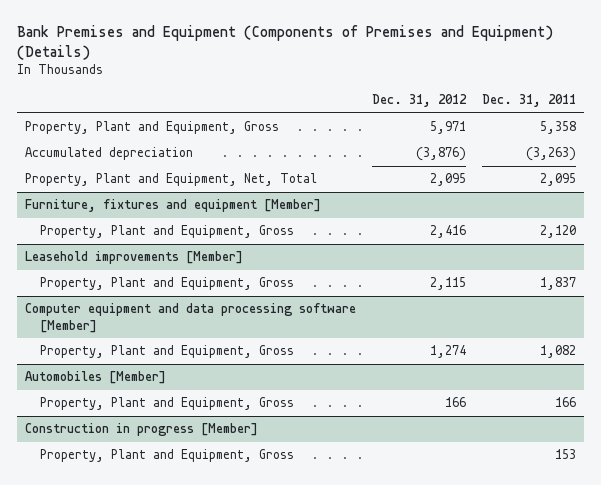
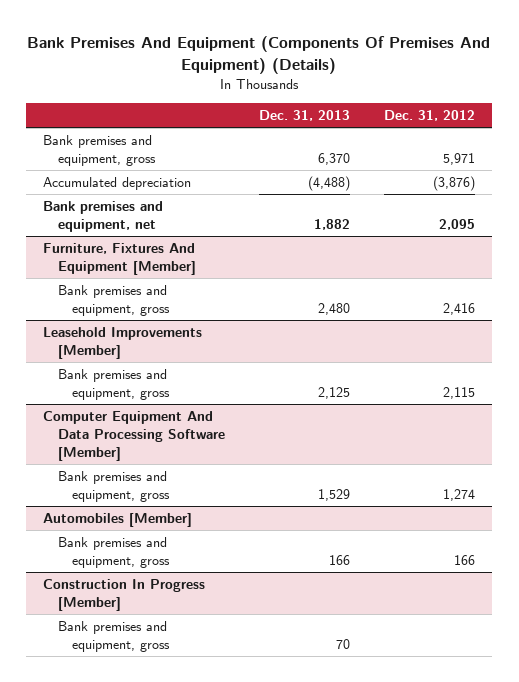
[17,25,554,60] Bank Premises and Equipment (Components of Premises and Equipment) (Details) -> [27,35,491,74] Bank Premises And Equipment (Components Of Premises And Equipment) (Details)
[482,94,577,108] Dec. 31, 2011 -> none
none -> [259,110,351,122] Dec. 31, 2013
[25,121,280,135] Property, Plant and Equipment, Gross -> [43,135,156,167] Bank premises and equipment, gross
[25,173,318,187] Property, Plant and Equipment, Net, Total -> [43,201,164,233] Bank premises and equipment, net
[25,199,322,213] Furniture, fixtures and equipment [Member] -> [43,243,196,276] Furniture, Fixtures And Equipment [Member]
[40,225,295,239] Property, Plant and Equipment, Gross -> [57,285,171,317] Bank premises and equipment, gross
[25,251,244,265] Leasehold improvements [Member] -> [43,327,203,360] Leasehold Improvements [Member]
[40,277,295,291] Property, Plant and Equipment, Gross -> [57,369,171,401] Bank premises and equipment, gross
[25,303,357,333] Computer equipment and data processing software [Member] -> [43,411,225,462] Computer Equipment And Data Processing Software [Member]
[40,345,295,359] Property, Plant and Equipment, Gross -> [57,471,171,503] Bank premises and equipment, gross
[40,397,295,411] Property, Plant and Equipment, Gross -> [57,537,171,569] Bank premises and equipment, gross
[25,423,259,437] Construction in progress [Member] -> [43,579,206,612] Construction In Progress [Member]
[40,449,295,463] Property, Plant and Equipment, Gross -> [57,621,171,653] Bank premises and equipment, gross

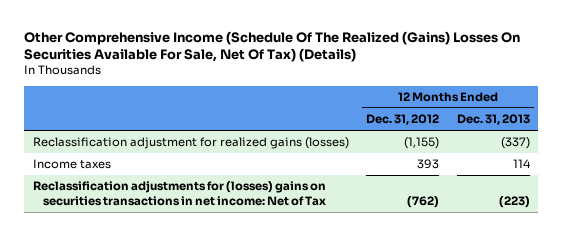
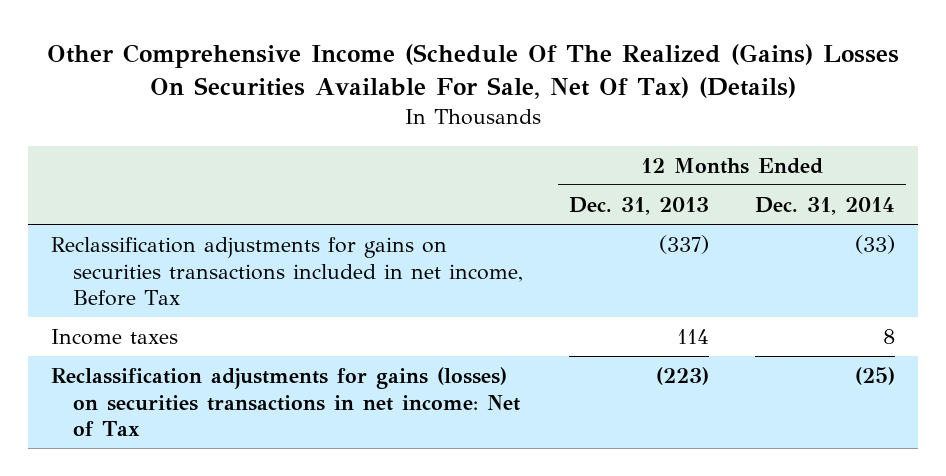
[366,114,440,126] Dec. 31, 2012 -> none
none -> [754,197,895,216] Dec. 31, 2014
[32,137,349,150] Reclassification adjustment for realized gains (losses) -> [51,237,524,307] Reclassification adjustments for gains on securities transactions included in net income, Before Tax
[32,181,327,206] Reclassification adjustments for (losses) gains on securities transactions in net income: Net of Tax -> [51,367,521,437] Reclassification adjustments for gains (losses) on securities transactions in net income: Net of Tax

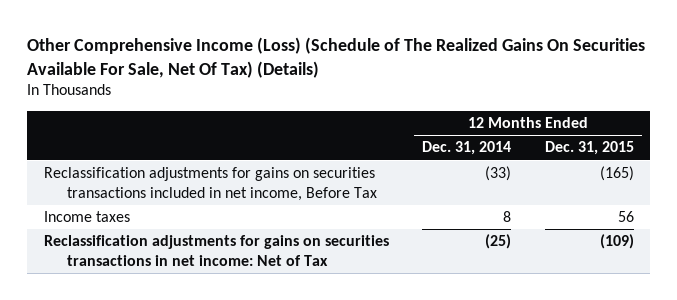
[47,43,900,100] Other Comprehensive Income (Schedule Of The Realized (Gains) Losses On Securities Available For Sale, Net Of Tax) (Details) -> [27,36,646,78] Other Comprehensive Income (Loss) (Schedule of The Realized Gains On Securities Available For Sale, Net Of Tax) (Details)
[569,197,710,216] Dec. 31, 2013 -> none
none -> [544,141,634,156] Dec. 31, 2015
[51,367,521,437] Reclassification adjustments for gains (losses) on securities transactions in net income: Net of Tax -> [43,235,389,266] Reclassification adjustments for gains on securities transactions in net income: Net of Tax

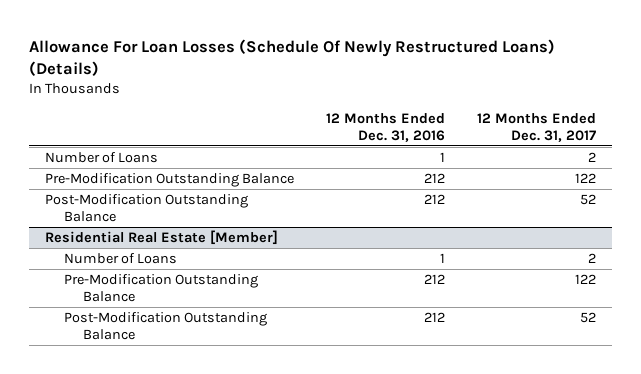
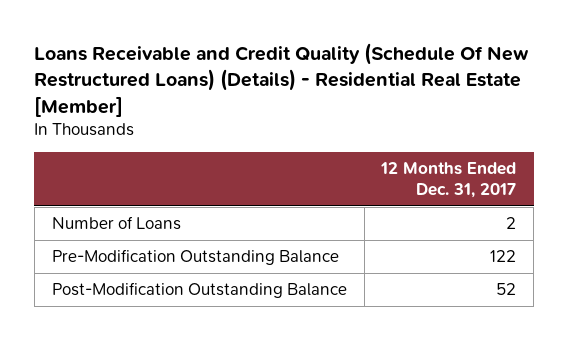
[29,38,556,76] Allowance For Loan Losses (Schedule Of Newly Restructured Loans) (Details) -> [34,43,530,117] Loans Receivable and Credit Quality (Schedule Of New Restructured Loans) (Details) - Residential Real Estate [Member]
[325,112,445,142] 12 Months Ended Dec. 31, 2016 -> none
[45,230,279,246] Residential Real Estate [Member] -> none
[64,253,178,265] Number of Loans -> none
[64,274,259,303] Pre-Modification Outstanding Balance -> none
[64,312,268,341] Post-Modification Outstanding Balance -> none

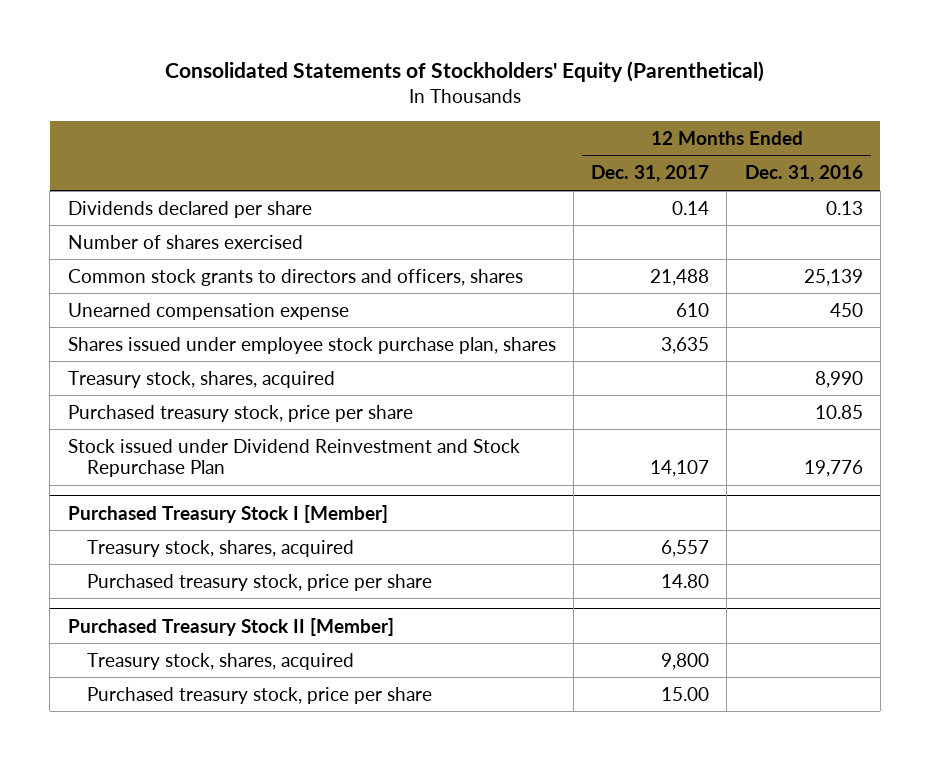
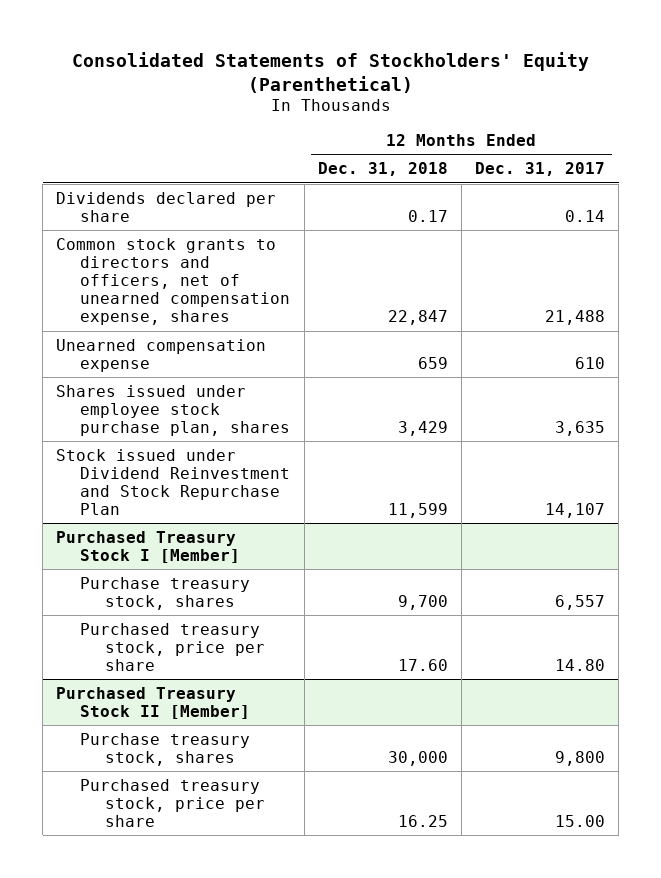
[744,165,863,183] Dec. 31, 2016 -> none
none -> [317,162,448,177] Dec. 31, 2018
[67,234,303,249] Number of shares exercised -> none
[67,268,523,286] Common stock grants to directors and officers, shares -> [56,237,291,326] Common stock grants to directors and officers, net of unearned compensation expense, shares
[67,370,335,388] Treasury stock, shares, acquired -> none
[67,404,413,422] Purchased treasury stock, price per share -> none
[87,539,355,557] Treasury stock, shares, acquired -> [80,576,251,610] Purchase treasury stock, shares
[87,652,355,670] Treasury stock, shares, acquired -> [80,732,251,766] Purchase treasury stock, shares

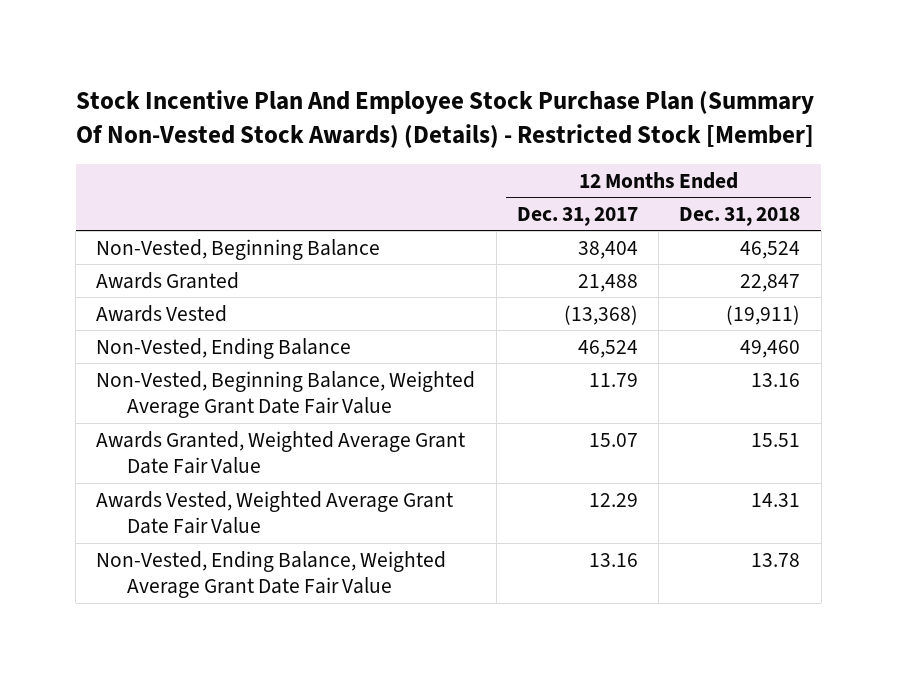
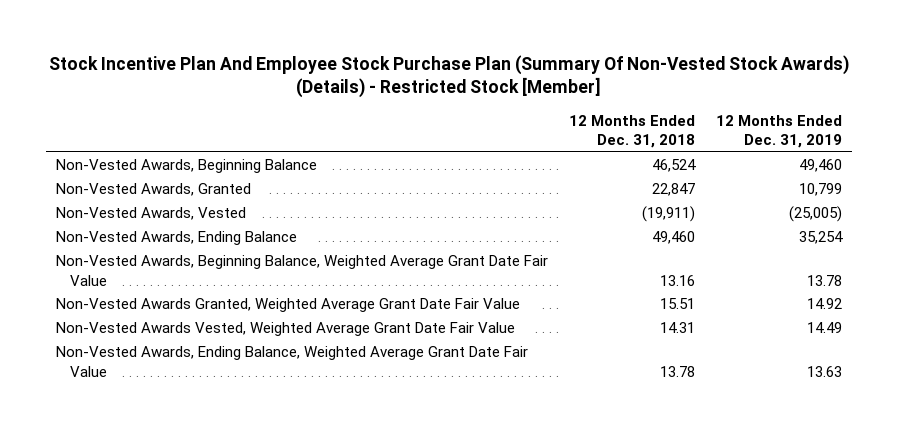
[516,206,638,226] Dec. 31, 2017 -> none
none -> [715,114,842,149] 12 Months Ended Dec. 31, 2019
[96,238,381,260] Non-Vested, Beginning Balance -> [56,159,318,174] Non-Vested Awards, Beginning Balance
[96,271,240,289] Awards Granted -> [56,183,252,197] Non-Vested Awards, Granted
[96,304,228,322] Awards Vested -> [56,207,247,221] Non-Vested Awards, Vested
[96,337,352,359] Non-Vested, Ending Balance -> [56,231,298,246] Non-Vested Awards, Ending Balance
[96,370,476,419] Non-Vested, Beginning Balance, Weighted Average Grant Date Fair Value -> [56,255,549,286] Non-Vested Awards, Beginning Balance, Weighted Average Grant Date Fair Value
[96,430,466,475] Awards Granted, Weighted Average Grant Date Fair Value -> [56,298,521,313] Non-Vested Awards Granted, Weighted Average Grant Date Fair Value
[96,490,454,535] Awards Vested, Weighted Average Grant Date Fair Value -> [56,322,516,337] Non-Vested Awards Vested, Weighted Average Grant Date Fair Value
[96,550,447,599] Non-Vested, Ending Balance, Weighted Average Grant Date Fair Value -> [56,346,529,377] Non-Vested Awards, Ending Balance, Weighted Average Grant Date Fair Value

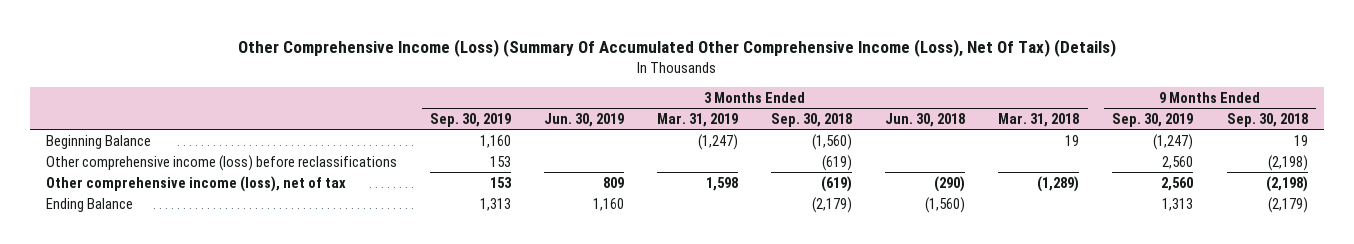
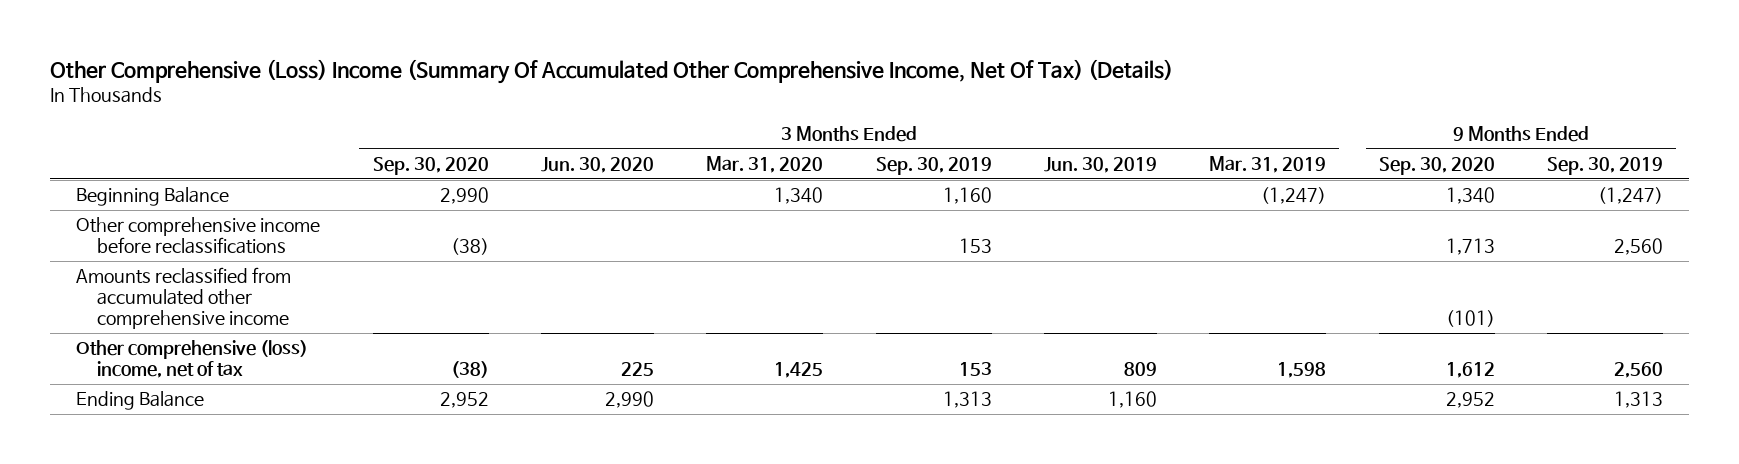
[237,38,1116,57] Other Comprehensive Income (Loss) (Summary Of Accumulated Other Comprehensive Income (Loss), Net Of Tax) (Details) -> [50,59,1174,85] Other Comprehensive (Loss) Income (Summary Of Accumulated Other Comprehensive Income, Net Of Tax) (Details)
[771,112,853,127] Sep. 30, 2018 -> none
[885,112,966,127] Jun. 30, 2018 -> none
[998,112,1080,127] Mar. 31, 2018 -> none
[1226,112,1308,127] Sep. 30, 2018 -> none
none -> [372,157,489,176] Sep. 30, 2020
none -> [540,157,654,174] Jun. 30, 2020
none -> [706,156,824,174] Mar. 31, 2020
none -> [1378,157,1495,176] Sep. 30, 2020
[46,154,398,171] Other comprehensive income (loss) before reclassifications -> [76,217,321,255] Other comprehensive income before reclassifications
none -> [76,267,292,330] Amounts reclassified from accumulated other comprehensive income
[46,175,347,192] Other comprehensive income (loss), net of tax -> [76,340,309,379] Other comprehensive (loss) income, net of tax

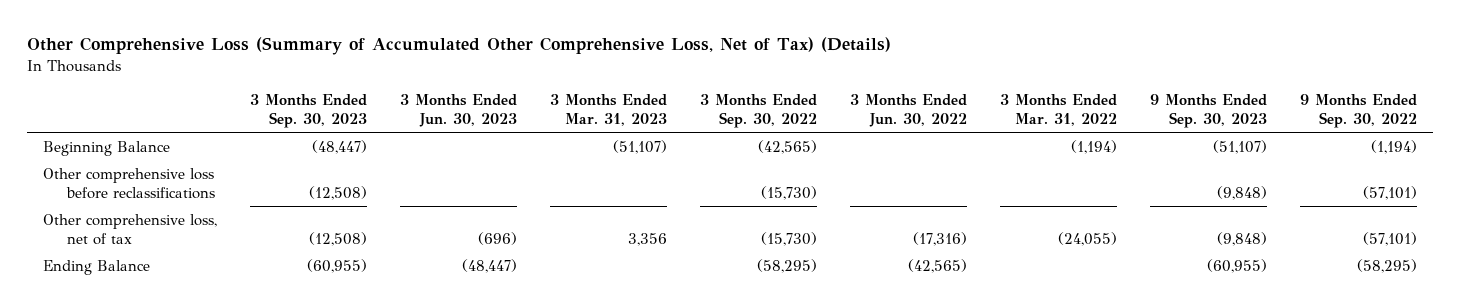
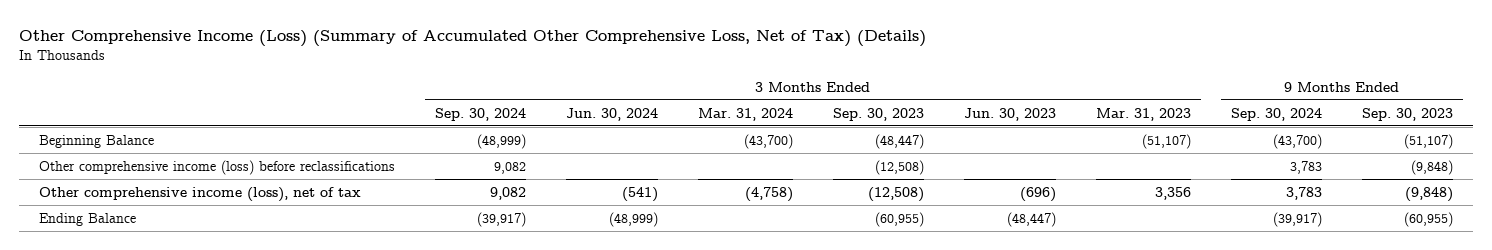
[26,37,891,56] Other Comprehensive Loss (Summary of Accumulated Other Comprehensive Loss, Net of Tax) (Details) -> [19,30,927,48] Other Comprehensive Income (Loss) (Summary of Accumulated Other Comprehensive Loss, Net of Tax) (Details)
[700,93,818,128] 3 Months Ended Sep. 30, 2022 -> none
[850,93,968,127] 3 Months Ended Jun. 30, 2022 -> none
[1000,93,1118,126] 3 Months Ended Mar. 31, 2022 -> none
[1299,93,1417,128] 9 Months Ended Sep. 30, 2022 -> none
none -> [435,107,527,121] Sep. 30, 2024
none -> [566,107,659,121] Jun. 30, 2024
none -> [698,107,794,121] Mar. 31, 2024
none -> [1230,107,1322,121] Sep. 30, 2024
[43,167,215,199] Other comprehensive loss before reclassifications -> [39,159,396,175] Other comprehensive income (loss) before reclassifications
[43,213,218,245] Other comprehensive loss, net of tax -> [39,186,362,202] Other comprehensive income (loss), net of tax

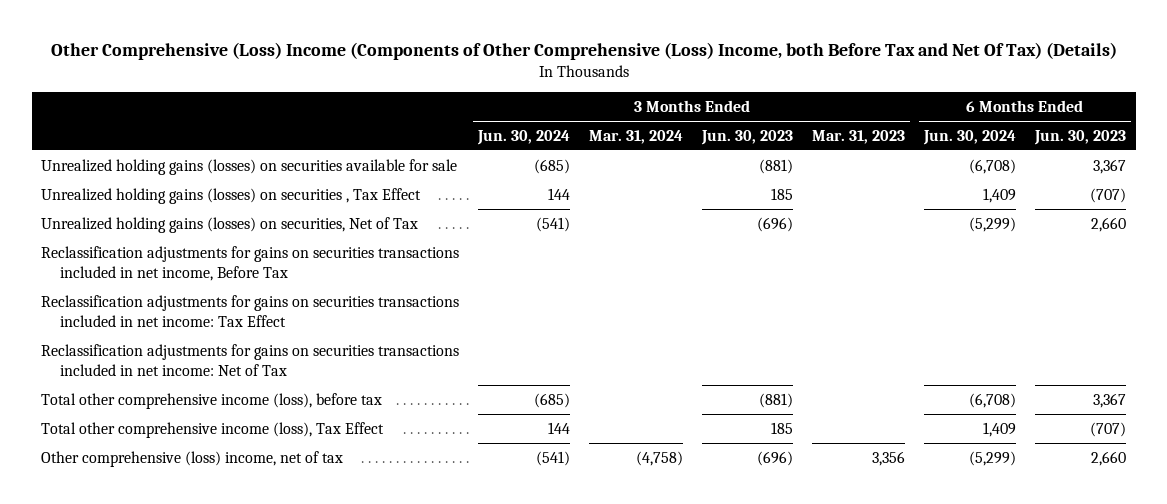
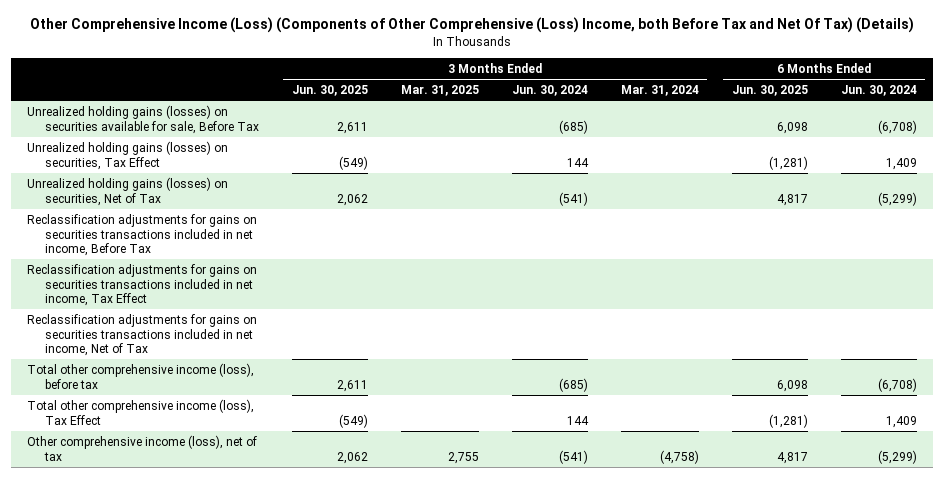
[50,41,1117,60] Other Comprehensive (Loss) Income (Components of Other Comprehensive (Loss) Income, both Before Tax and Net Of Tax) (Details) -> [29,17,914,34] Other Comprehensive Income (Loss) (Components of Other Comprehensive (Loss) Income, both Before Tax and Net Of Tax) (Details)
[701,129,794,145] Jun. 30, 2023 -> none
[812,129,906,144] Mar. 31, 2023 -> none
[1034,129,1127,145] Jun. 30, 2023 -> none
none -> [291,85,368,97] Jun. 30, 2025
none -> [400,85,479,97] Mar. 31, 2025
none -> [731,85,808,97] Jun. 30, 2025
[41,158,458,175] Unrealized holding gains (losses) on securities available for sale -> [27,104,259,134] Unrealized holding gains (losses) on securities available for sale, Before Tax
[41,187,422,204] Unrealized holding gains (losses) on securities , Tax Effect -> [27,140,229,170] Unrealized holding gains (losses) on securities, Tax Effect
[41,294,460,327] Reclassification adjustments for gains on securities transactions included in net income: Tax Effect -> [27,263,258,307] Reclassification adjustments for gains on securities transactions included in net income, Tax Effect
[41,343,460,376] Reclassification adjustments for gains on securities transactions included in net income: Net of Tax -> [27,313,258,357] Reclassification adjustments for gains on securities transactions included in net income, Net of Tax
[41,450,344,467] Other comprehensive (loss) income, net of tax -> [27,434,258,461] Other comprehensive income (loss), net of tax

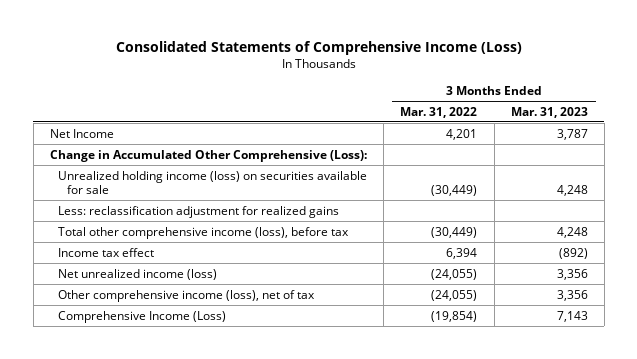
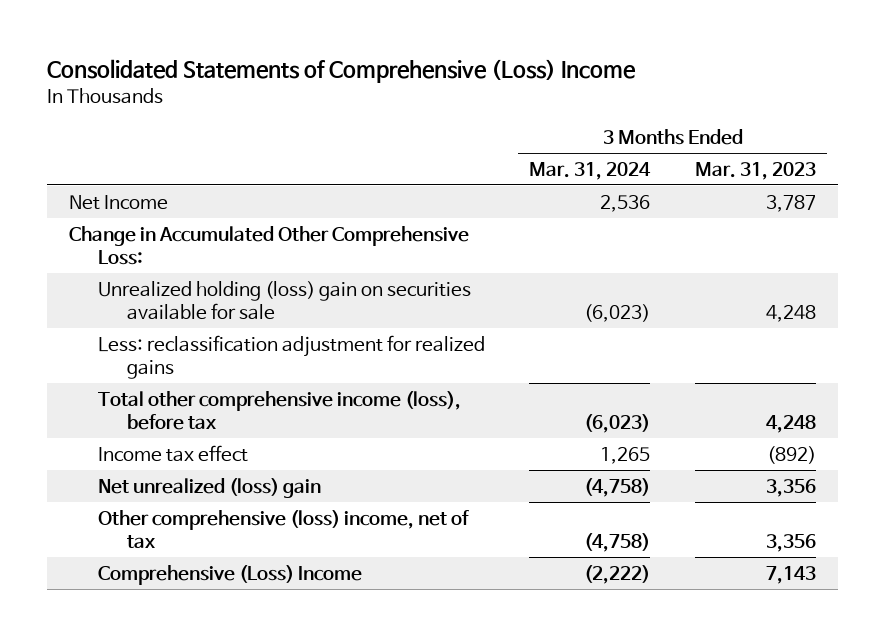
[115,41,522,56] Consolidated Statements of Comprehensive Income (Loss) -> [47,58,637,83] Consolidated Statements of Comprehensive (Loss) Income
[400,106,478,118] Mar. 31, 2022 -> none
none -> [529,161,652,180] Mar. 31, 2024
[49,149,367,162] Change in Accumulated Other Comprehensive (Loss): -> [69,225,470,266] Change in Accumulated Other Comprehensive Loss:
[58,170,368,195] Unrealized holding income (loss) on securities available for sale -> [98,280,472,321] Unrealized holding (loss) gain on securities available for sale
[58,268,218,280] Net unrealized income (loss) -> [98,477,322,498] Net unrealized (loss) gain
[58,289,316,302] Other comprehensive income (loss), net of tax -> [98,509,470,549] Other comprehensive (loss) income, net of tax
[58,310,227,323] Comprehensive Income (Loss) -> [98,564,363,585] Comprehensive (Loss) Income

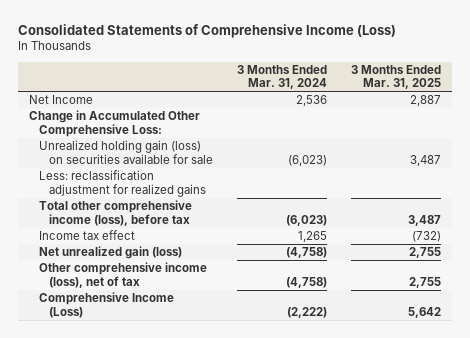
[47,58,637,83] Consolidated Statements of Comprehensive (Loss) Income -> [17,24,396,39] Consolidated Statements of Comprehensive Income (Loss)
[694,161,816,180] Mar. 31, 2023 -> none
none -> [350,64,441,90] 3 Months Ended Mar. 31, 2025
[98,280,472,321] Unrealized holding (loss) gain on securities available for sale -> [39,140,214,164] Unrealized holding gain (loss) on securities available for sale
[98,477,322,498] Net unrealized (loss) gain -> [39,246,183,260] Net unrealized gain (loss)
[98,509,470,549] Other comprehensive (loss) income, net of tax -> [39,262,208,288] Other comprehensive income (loss), net of tax
[98,564,363,585] Comprehensive (Loss) Income -> [39,292,175,318] Comprehensive Income (Loss)

